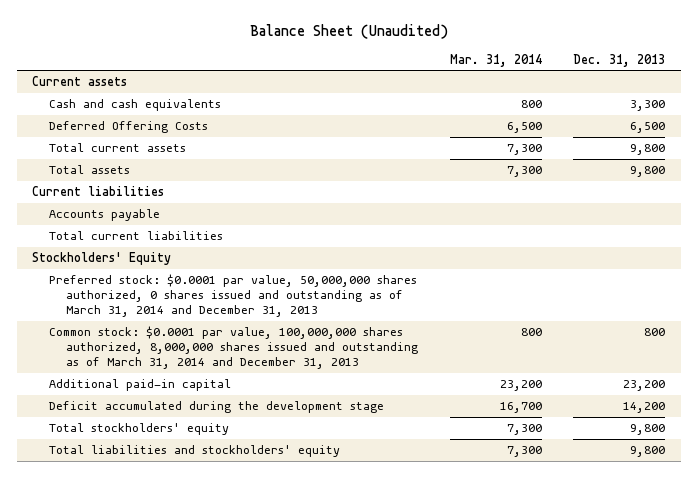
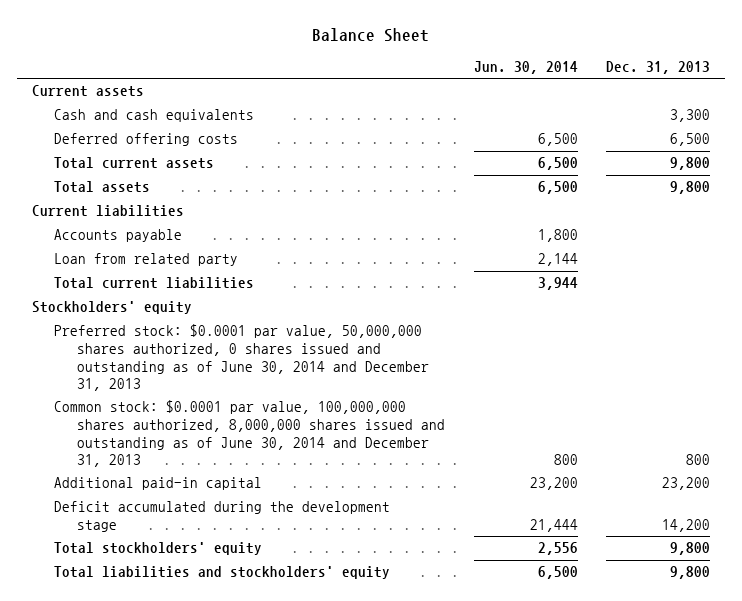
[249,23,448,39] Balance Sheet (Unaudited) -> [312,28,430,43] Balance Sheet
[449,53,542,67] Mar. 31, 2014 -> none
none -> [473,61,578,75] Jun. 30, 2014
[49,121,209,134] Deferred Offering Costs -> [54,133,239,147] Deferred offering costs
none -> [54,253,239,267] Loan from related party
[32,252,172,266] Stockholders' Equity -> [31,301,192,315] Stockholders' equity
[49,274,418,318] Preferred stock: $0.0001 par value, 50,000,000 shares authorized, 0 shares issued and outstanding as of March 31, 2014 and December 31, 2013 -> [54,324,430,392] Preferred stock: $0.0001 par value, 50,000,000 shares authorized, 0 shares issued and outstanding as of June 30, 2014 and December 31, 2013
[49,326,419,370] Common stock: $0.0001 par value, 100,000,000 shares authorized, 8,000,000 shares issued and outstanding as of March 31, 2014 and December 31, 2013 -> [54,400,446,468] Common stock: $0.0001 par value, 100,000,000 shares authorized, 8,000,000 shares issued and outstanding as of June 30, 2014 and December 31, 2013

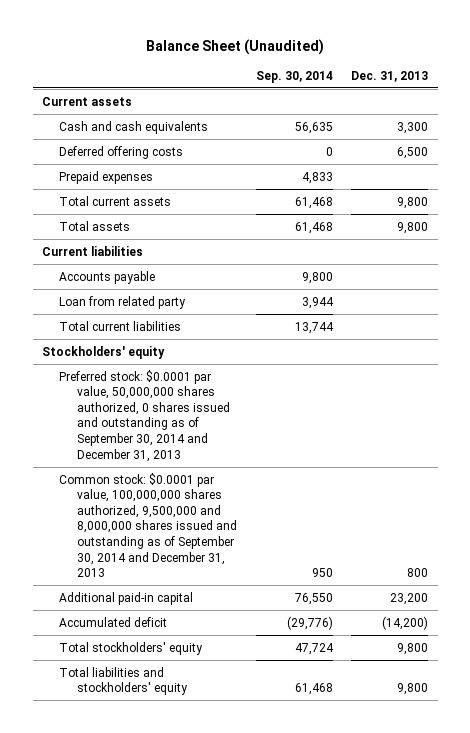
[312,28,430,43] Balance Sheet -> [146,39,325,56] Balance Sheet (Unaudited)
[473,61,578,75] Jun. 30, 2014 -> none
none -> [255,70,333,83] Sep. 30, 2014
none -> [59,170,154,184] Prepaid expenses
[54,324,430,392] Preferred stock: $0.0001 par value, 50,000,000 shares authorized, 0 shares issued and outstanding as of June 30, 2014 and December 31, 2013 -> [59,369,230,462] Preferred stock: $0.0001 par value, 50,000,000 shares authorized, 0 shares issued and outstanding as of September 30, 2014 and December 31, 2013
[54,400,446,468] Common stock: $0.0001 par value, 100,000,000 shares authorized, 8,000,000 shares issued and outstanding as of June 30, 2014 and December 31, 2013 -> [59,472,237,578] Common stock: $0.0001 par value, 100,000,000 shares authorized, 9,500,000 and 8,000,000 shares issued and outstanding as of September 30, 2014 and December 31, 2013
[54,501,391,533] Deficit accumulated during the development stage -> none
none -> [59,616,168,627] Accumulated deficit

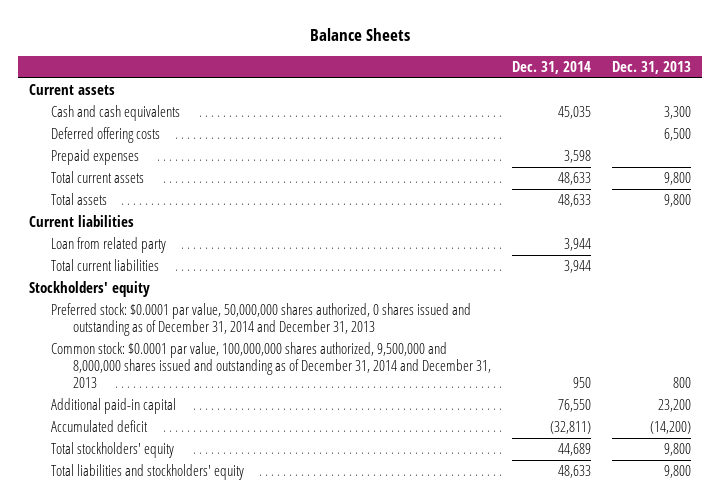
[146,39,325,56] Balance Sheet (Unaudited) -> [310,28,411,42] Balance Sheets
[255,70,333,83] Sep. 30, 2014 -> none
none -> [512,60,592,74] Dec. 31, 2014
[59,270,156,284] Accounts payable -> none
[59,369,230,462] Preferred stock: $0.0001 par value, 50,000,000 shares authorized, 0 shares issued and outstanding as of September 30, 2014 and December 31, 2013 -> [51,303,472,337] Preferred stock: $0.0001 par value, 50,000,000 shares authorized, 0 shares issued and outstanding as of December 31, 2014 and December 31, 2013
[59,472,237,578] Common stock: $0.0001 par value, 100,000,000 shares authorized, 9,500,000 and 8,000,000 shares issued and outstanding as of September 30, 2014 and December 31, 2013 -> [51,342,492,389] Common stock: $0.0001 par value, 100,000,000 shares authorized, 9,500,000 and 8,000,000 shares issued and outstanding as of December 31, 2014 and December 31, 2013

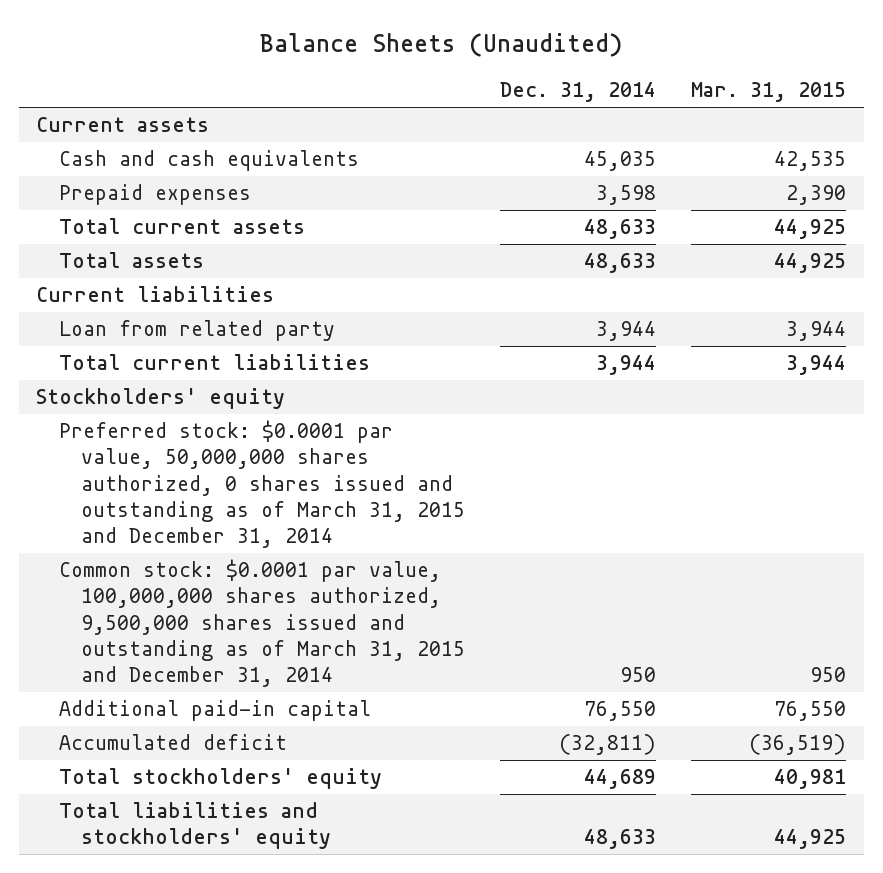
[310,28,411,42] Balance Sheets -> [260,32,623,57] Balance Sheets (Unaudited)
[612,60,692,74] Dec. 31, 2013 -> none
none -> [691,82,847,103] Mar. 31, 2015
[51,127,161,144] Deferred offering costs -> none
[51,303,472,337] Preferred stock: $0.0001 par value, 50,000,000 shares authorized, 0 shares issued and outstanding as of December 31, 2014 and December 31, 2013 -> [58,420,465,548] Preferred stock: $0.0001 par value, 50,000,000 shares authorized, 0 shares issued and outstanding as of March 31, 2015 and December 31, 2014
[51,342,492,389] Common stock: $0.0001 par value, 100,000,000 shares authorized, 9,500,000 and 8,000,000 shares issued and outstanding as of December 31, 2014 and December 31, 2013 -> [58,559,465,687] Common stock: $0.0001 par value, 100,000,000 shares authorized, 9,500,000 shares issued and outstanding as of March 31, 2015 and December 31, 2014

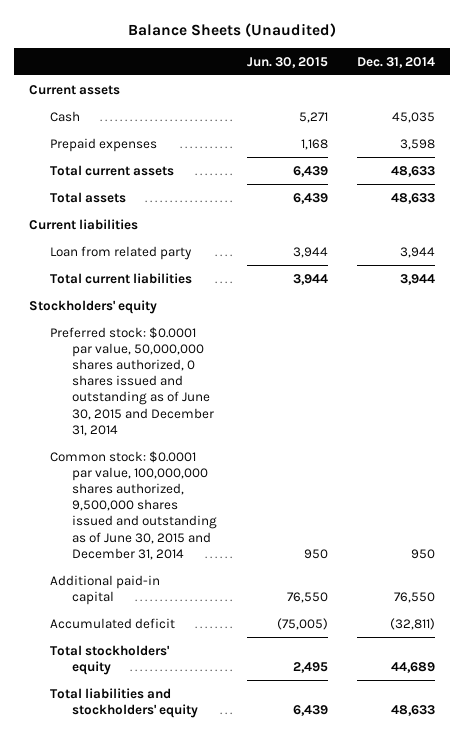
[691,82,847,103] Mar. 31, 2015 -> none
none -> [246,56,328,68] Jun. 30, 2015
[58,150,359,172] Cash and cash equivalents -> [50,110,81,122] Cash
[58,420,465,548] Preferred stock: $0.0001 par value, 50,000,000 shares authorized, 0 shares issued and outstanding as of March 31, 2015 and December 31, 2014 -> [50,326,214,436] Preferred stock: $0.0001 par value, 50,000,000 shares authorized, 0 shares issued and outstanding as of June 30, 2015 and December 31, 2014
[58,559,465,687] Common stock: $0.0001 par value, 100,000,000 shares authorized, 9,500,000 shares issued and outstanding as of March 31, 2015 and December 31, 2014 -> [50,450,217,560] Common stock: $0.0001 par value, 100,000,000 shares authorized, 9,500,000 shares issued and outstanding as of June 30, 2015 and December 31, 2014

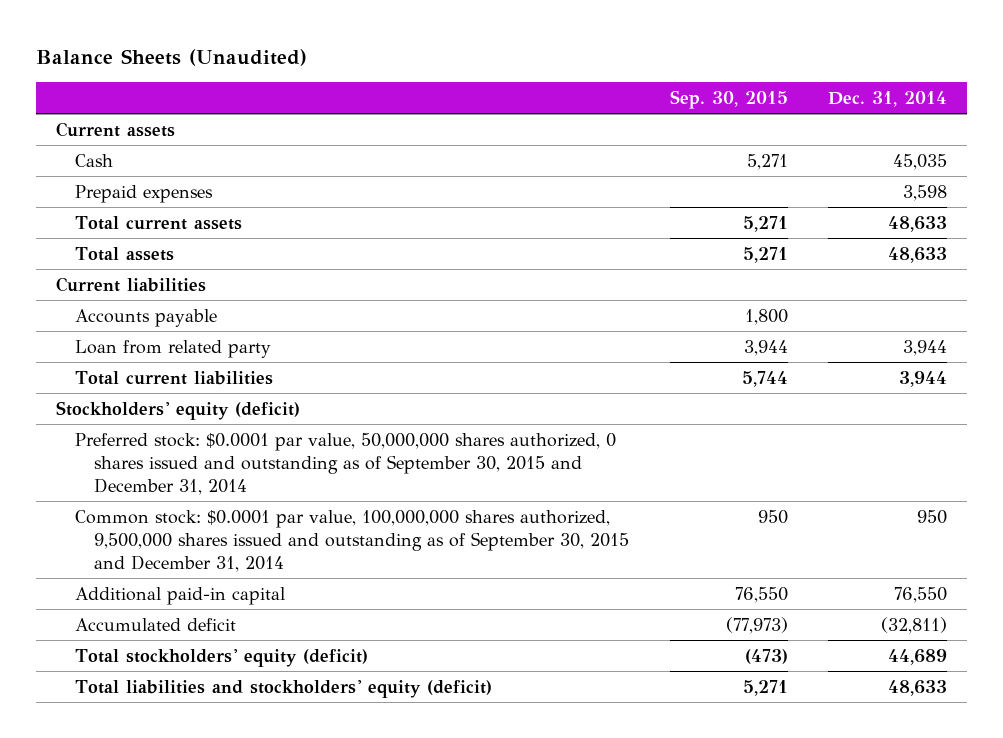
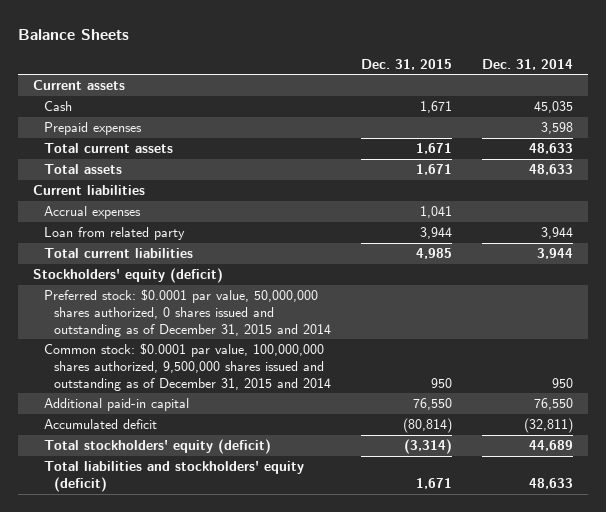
[36,48,308,66] Balance Sheets (Unaudited) -> [18,28,130,40] Balance Sheets
[669,89,788,109] Sep. 30, 2015 -> none
none -> [361,58,453,70] Dec. 31, 2015
[75,308,218,327] Accounts payable -> none
none -> [43,206,141,220] Accrual expenses
[75,432,617,495] Preferred stock: $0.0001 par value, 50,000,000 shares authorized, 0 shares issued and outstanding as of September 30, 2015 and December 31, 2014 -> [43,289,332,337] Preferred stock: $0.0001 par value, 50,000,000 shares authorized, 0 shares issued and outstanding as of December 31, 2015 and 2014
[75,509,630,572] Common stock: $0.0001 par value, 100,000,000 shares authorized, 9,500,000 shares issued and outstanding as of September 30, 2015 and December 31, 2014 -> [43,343,332,391] Common stock: $0.0001 par value, 100,000,000 shares authorized, 9,500,000 shares issued and outstanding as of December 31, 2015 and 2014

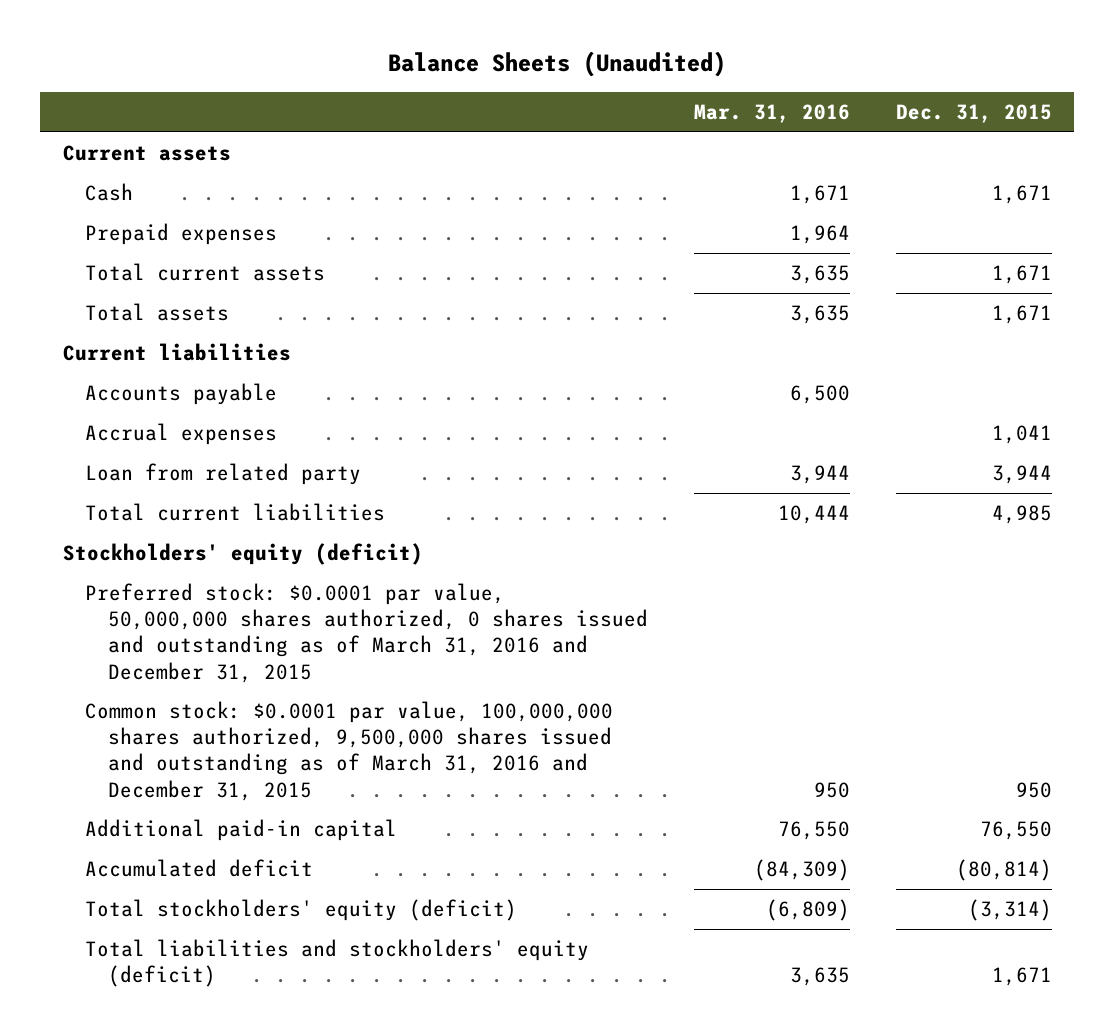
[18,28,130,40] Balance Sheets -> [388,51,727,78] Balance Sheets (Unaudited)
[482,58,574,70] Dec. 31, 2014 -> none
none -> [693,103,850,123] Mar. 31, 2016
none -> [85,383,278,406] Accounts payable
[43,289,332,337] Preferred stock: $0.0001 par value, 50,000,000 shares authorized, 0 shares issued and outstanding as of December 31, 2015 and 2014 -> [85,583,648,683] Preferred stock: $0.0001 par value, 50,000,000 shares authorized, 0 shares issued and outstanding as of March 31, 2016 and December 31, 2015
[43,343,332,391] Common stock: $0.0001 par value, 100,000,000 shares authorized, 9,500,000 shares issued and outstanding as of December 31, 2015 and 2014 -> [85,701,614,801] Common stock: $0.0001 par value, 100,000,000 shares authorized, 9,500,000 shares issued and outstanding as of March 31, 2016 and December 31, 2015

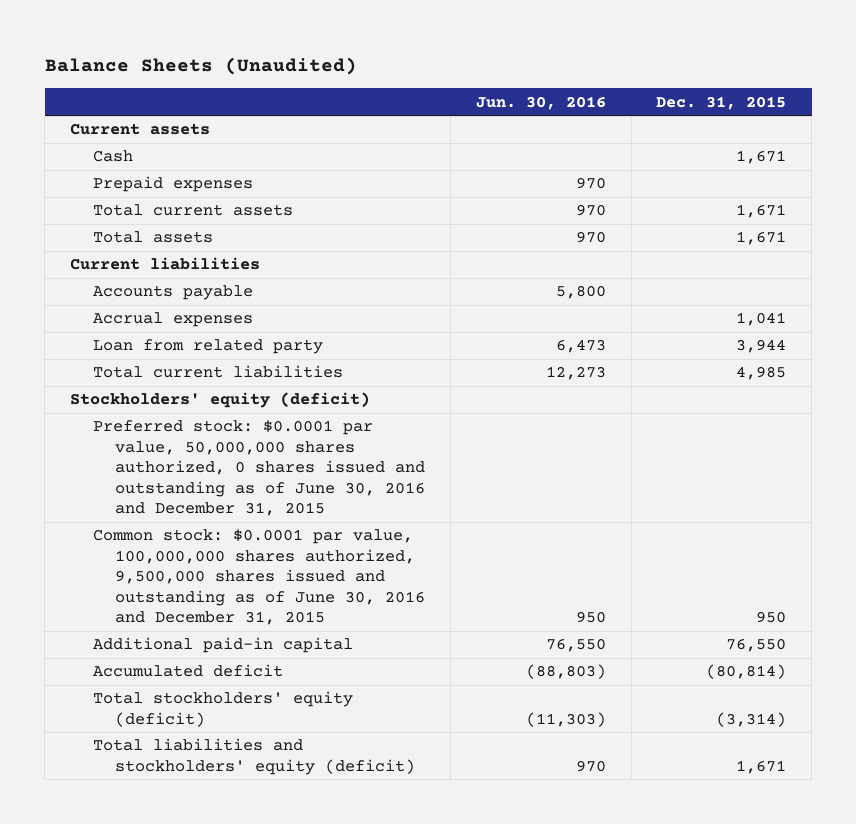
[693,103,850,123] Mar. 31, 2016 -> none
none -> [475,95,606,110] Jun. 30, 2016
[85,583,648,683] Preferred stock: $0.0001 par value, 50,000,000 shares authorized, 0 shares issued and outstanding as of March 31, 2016 and December 31, 2015 -> [92,420,426,517] Preferred stock: $0.0001 par value, 50,000,000 shares authorized, 0 shares issued and outstanding as of June 30, 2016 and December 31, 2015
[85,701,614,801] Common stock: $0.0001 par value, 100,000,000 shares authorized, 9,500,000 shares issued and outstanding as of March 31, 2016 and December 31, 2015 -> [92,529,426,626] Common stock: $0.0001 par value, 100,000,000 shares authorized, 9,500,000 shares issued and outstanding as of June 30, 2016 and December 31, 2015

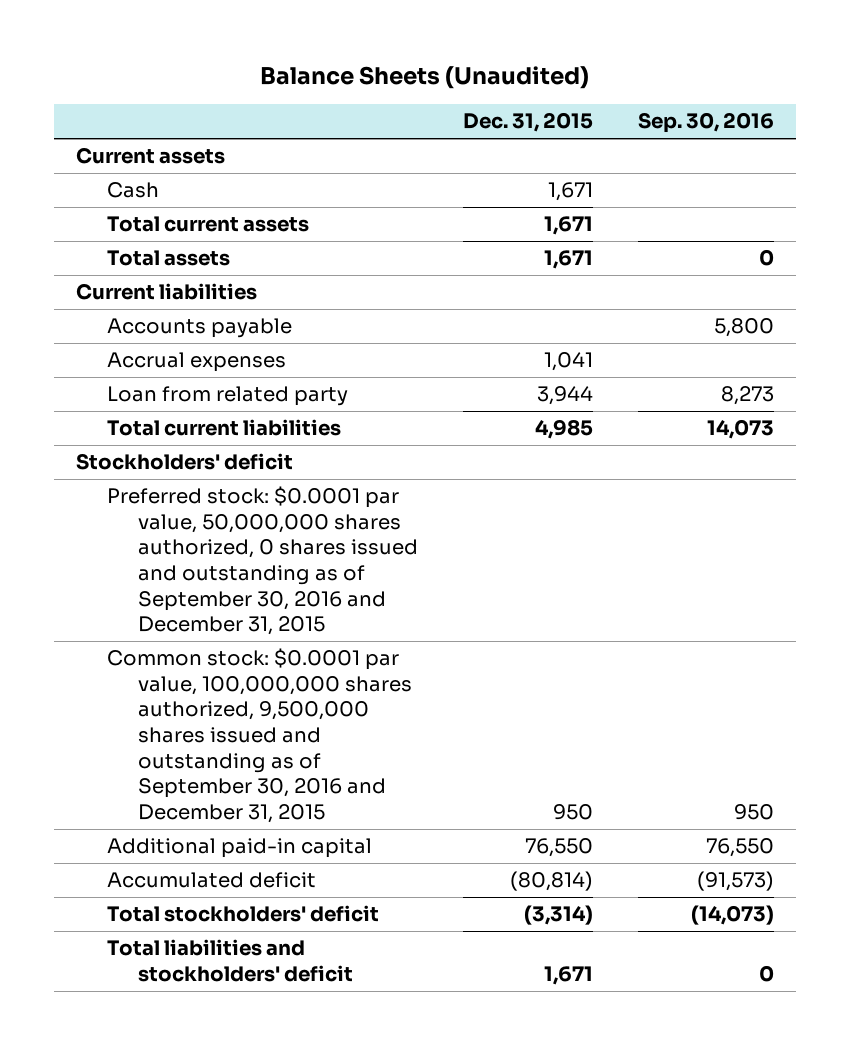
[475,95,606,110] Jun. 30, 2016 -> none
none -> [637,112,774,134] Sep. 30, 2016
[92,176,253,193] Prepaid expenses -> none
[70,392,371,409] Stockholders' equity (deficit) -> [76,453,294,471] Stockholders' deficit
[92,420,426,517] Preferred stock: $0.0001 par value, 50,000,000 shares authorized, 0 shares issued and outstanding as of June 30, 2016 and December 31, 2015 -> [107,486,418,636] Preferred stock: $0.0001 par value, 50,000,000 shares authorized, 0 shares issued and outstanding as of September 30, 2016 and December 31, 2015
[92,529,426,626] Common stock: $0.0001 par value, 100,000,000 shares authorized, 9,500,000 shares issued and outstanding as of June 30, 2016 and December 31, 2015 -> [107,648,412,824] Common stock: $0.0001 par value, 100,000,000 shares authorized, 9,500,000 shares issued and outstanding as of September 30, 2016 and December 31, 2015
[92,691,353,727] Total stockholders' equity (deficit) -> [107,905,380,923] Total stockholders' deficit
[92,738,416,775] Total liabilities and stockholders' equity (deficit) -> [107,939,353,982] Total liabilities and stockholders' deficit

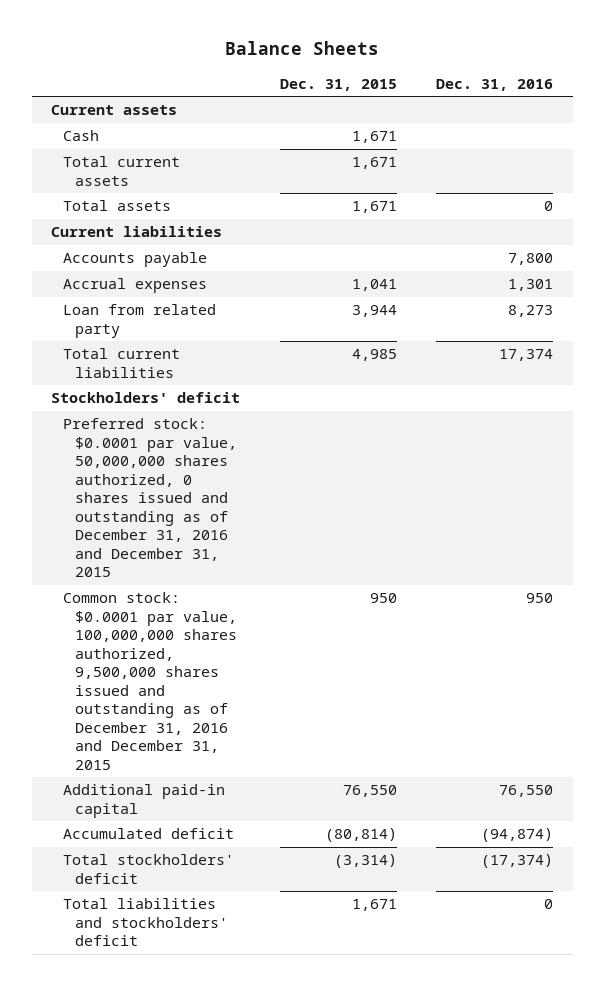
[259,66,589,90] Balance Sheets (Unaudited) -> [225,41,380,56] Balance Sheets
[637,112,774,134] Sep. 30, 2016 -> none
none -> [436,78,554,91] Dec. 31, 2016
[107,486,418,636] Preferred stock: $0.0001 par value, 50,000,000 shares authorized, 0 shares issued and outstanding as of September 30, 2016 and December 31, 2015 -> [63,418,238,578] Preferred stock: $0.0001 par value, 50,000,000 shares authorized, 0 shares issued and outstanding as of December 31, 2016 and December 31, 2015
[107,648,412,824] Common stock: $0.0001 par value, 100,000,000 shares authorized, 9,500,000 shares issued and outstanding as of September 30, 2016 and December 31, 2015 -> [63,592,238,770] Common stock: $0.0001 par value, 100,000,000 shares authorized, 9,500,000 shares issued and outstanding as of December 31, 2016 and December 31, 2015

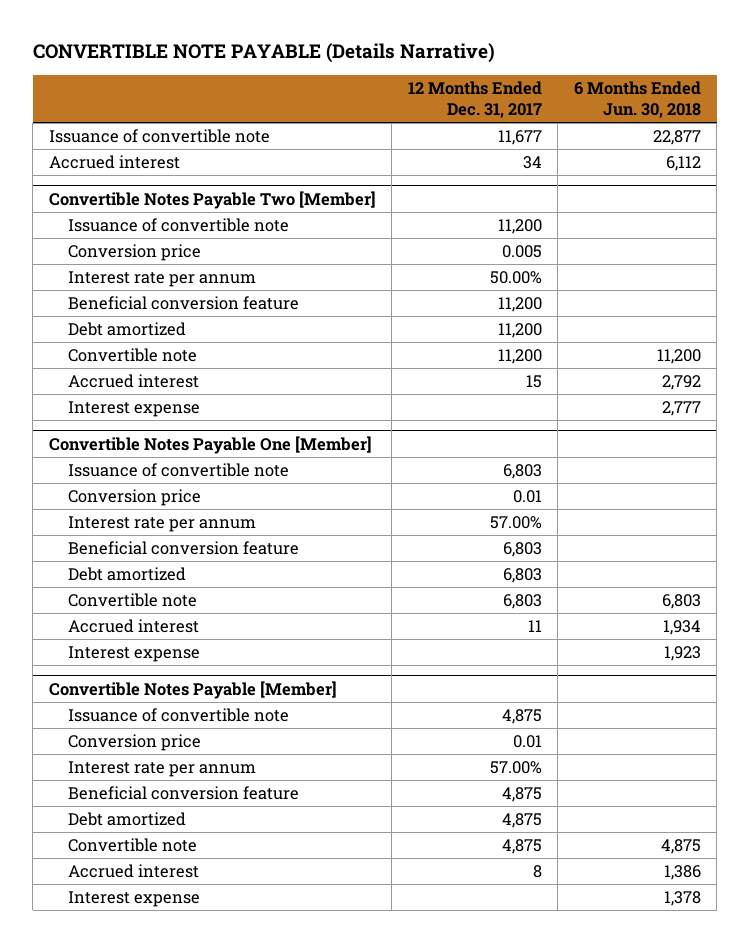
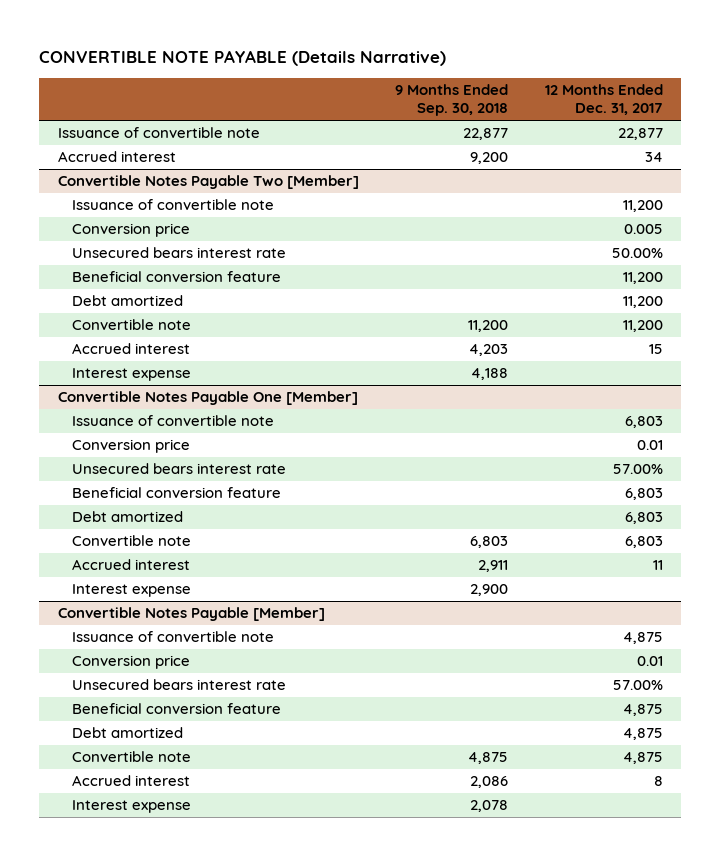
[573,81,701,118] 6 Months Ended Jun. 30, 2018 -> none
none -> [395,84,509,117] 9 Months Ended Sep. 30, 2018
[497,130,542,146] 11,677 -> [617,128,663,141] 22,877
[68,271,257,288] Interest rate per annum -> [71,247,286,259] Unsecured bears interest rate
[68,516,257,533] Interest rate per annum -> [71,463,286,475] Unsecured bears interest rate
[68,761,257,778] Interest rate per annum -> [71,679,286,691] Unsecured bears interest rate

